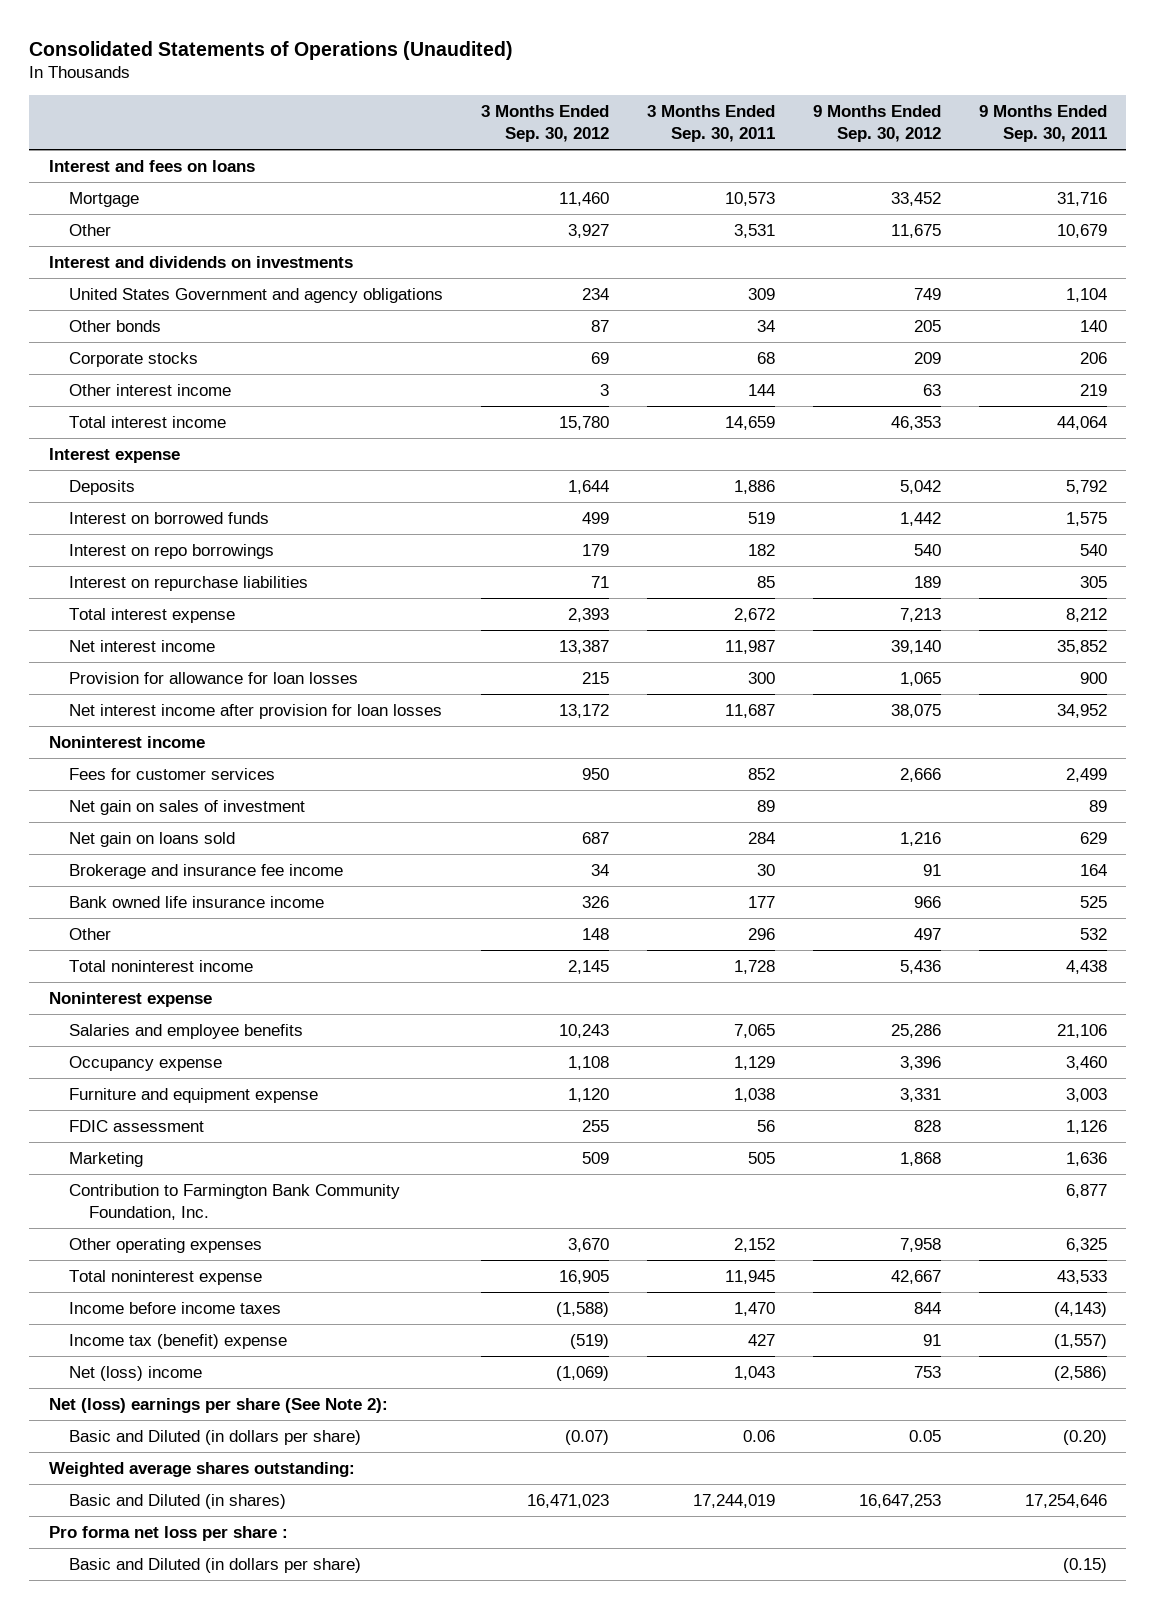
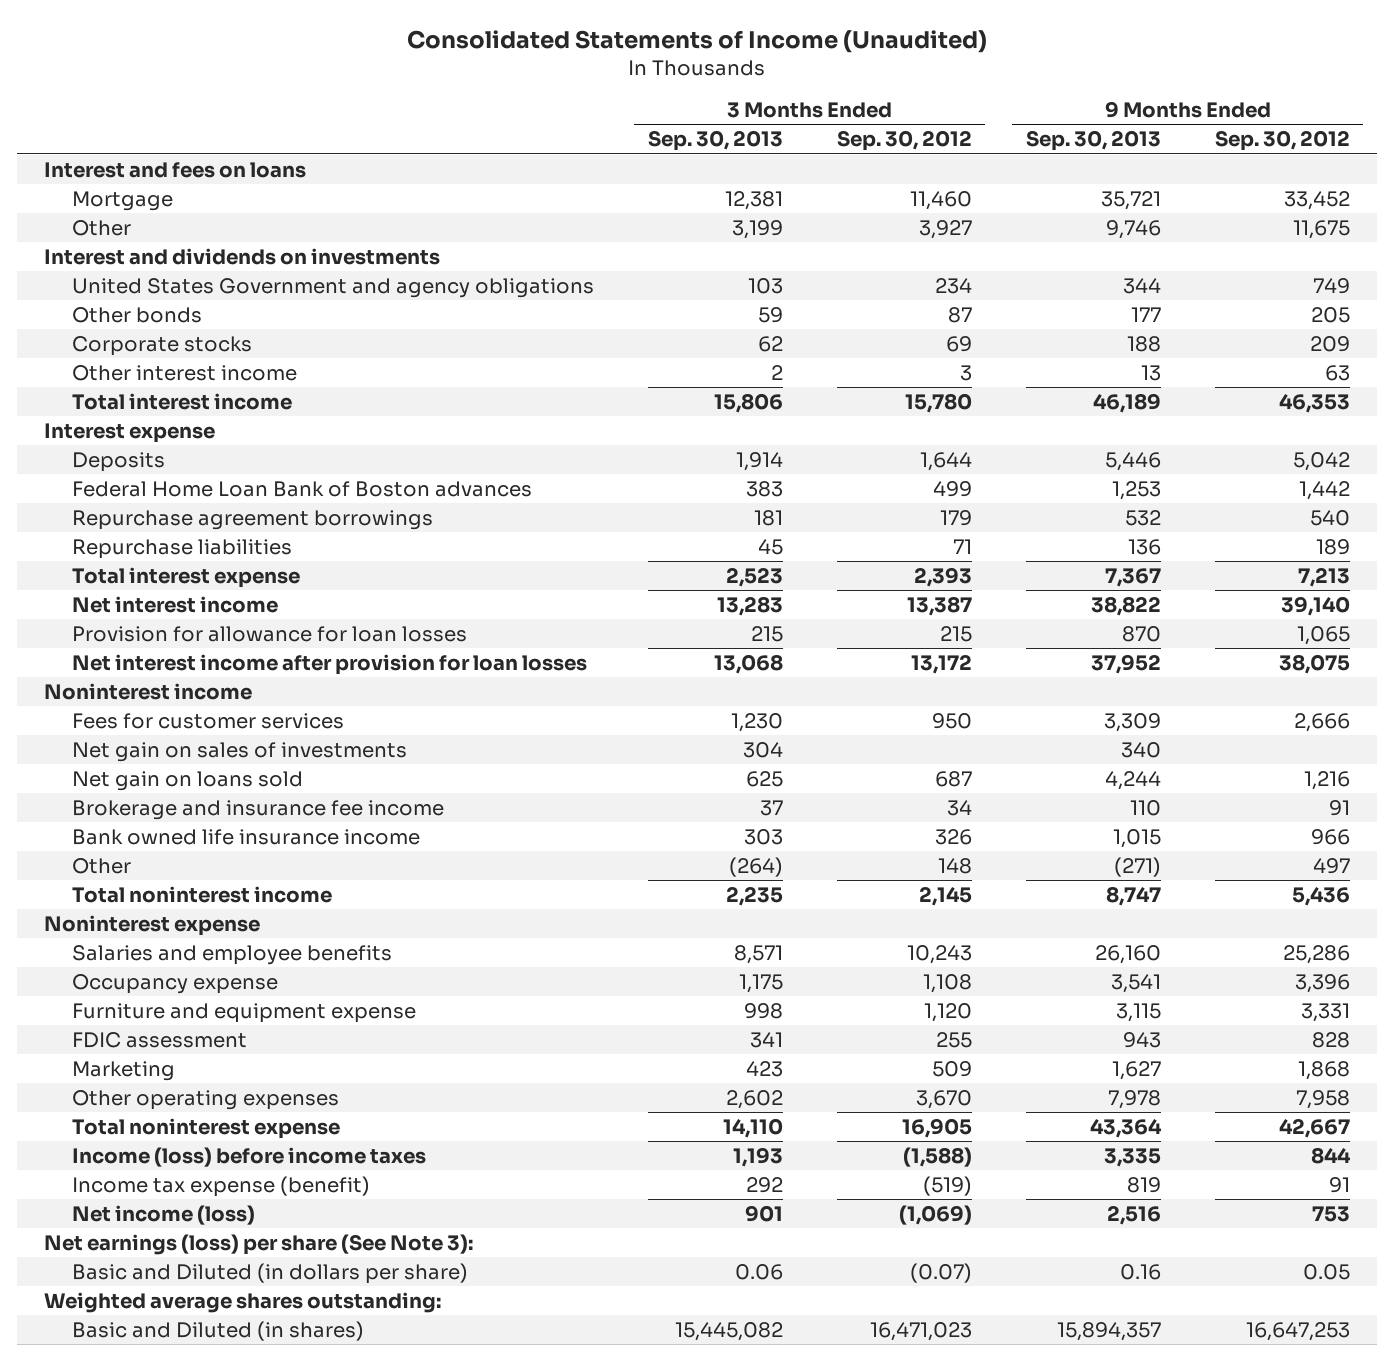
[29,40,514,60] Consolidated Statements of Operations (Unaudited) -> [406,30,987,54] Consolidated Statements of Income (Unaudited)
[646,105,775,142] 3 Months Ended Sep. 30, 2011 -> none
[979,105,1108,142] 9 Months Ended Sep. 30, 2011 -> none
none -> [647,130,783,152] Sep. 30, 2013
none -> [1025,130,1161,152] Sep. 30, 2013
[68,511,269,524] Interest on borrowed funds -> [71,480,532,497] Federal Home Loan Bank of Boston advances
[68,543,274,559] Interest on repo borrowings -> [71,509,433,530] Repurchase agreement borrowings
[68,575,308,591] Interest on repurchase liabilities -> [71,538,292,559] Repurchase liabilities
[68,799,305,815] Net gain on sales of investment -> [71,741,407,762] Net gain on sales of investments
[68,1183,400,1220] Contribution to Farmington Bank Community Foundation, Inc. -> none
[68,1301,281,1314] Income before income taxes -> [71,1146,426,1167] Income (loss) before income taxes
[68,1333,287,1349] Income tax (benefit) expense -> [71,1175,370,1197] Income tax expense (benefit)
[68,1365,202,1381] Net (loss) income -> [71,1204,255,1225] Net income (loss)
[48,1397,388,1413] Net (loss) earnings per share (See Note 2): -> [44,1233,474,1255] Net earnings (loss) per share (See Note 3):
[48,1525,288,1541] Pro forma net loss per share : -> none
[68,1557,361,1573] Basic and Diluted (in dollars per share) -> none

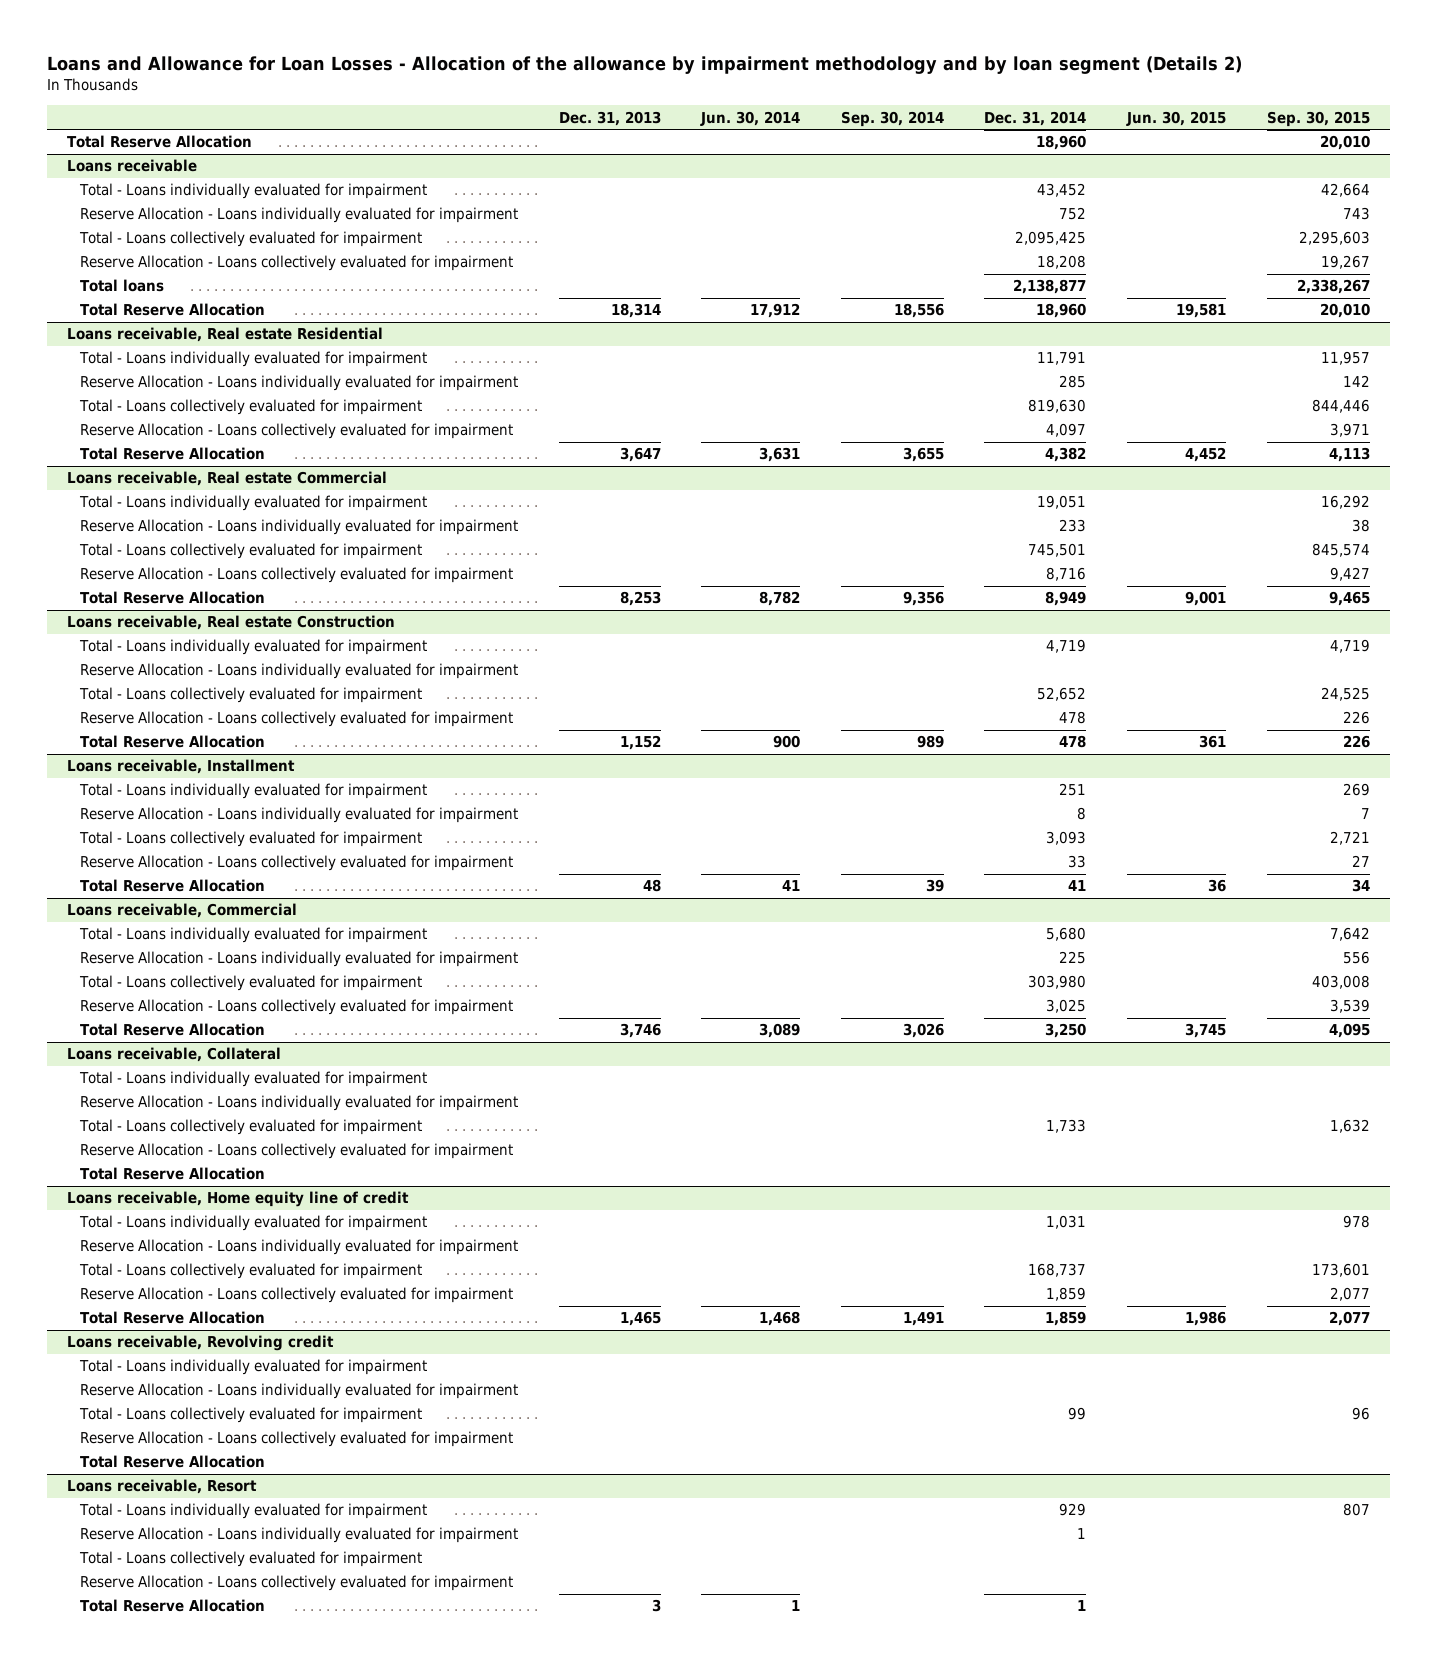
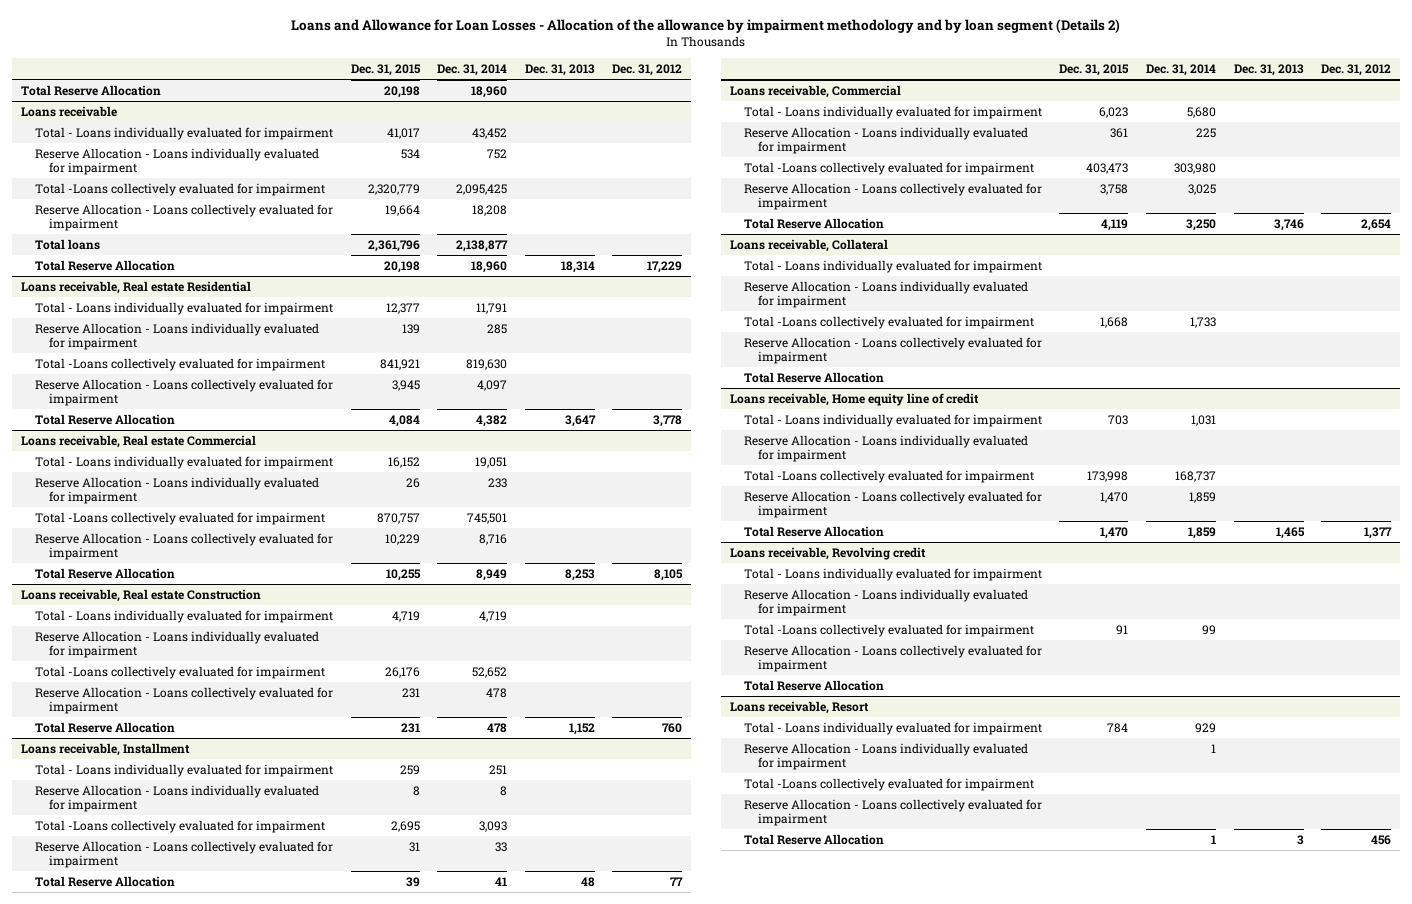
[700,110,801,126] Jun. 30, 2014 -> none
[840,110,944,127] Sep. 30, 2014 -> none
[1126,110,1227,126] Jun. 30, 2015 -> none
[1266,110,1370,127] Sep. 30, 2015 -> none
none -> [350,63,421,76] Dec. 31, 2015
none -> [612,63,683,76] Dec. 31, 2012
[79,231,423,248] Total - Loans collectively evaluated for impairment -> [34,182,325,196] Total -Loans collectively evaluated for impairment
[79,399,423,416] Total - Loans collectively evaluated for impairment -> [34,357,325,371] Total -Loans collectively evaluated for impairment
[79,543,423,560] Total - Loans collectively evaluated for impairment -> [34,511,325,525] Total -Loans collectively evaluated for impairment
[79,687,423,704] Total - Loans collectively evaluated for impairment -> [34,665,325,679] Total -Loans collectively evaluated for impairment
[79,831,423,848] Total - Loans collectively evaluated for impairment -> [34,819,325,833] Total -Loans collectively evaluated for impairment
[79,975,423,992] Total - Loans collectively evaluated for impairment -> [743,161,1034,175] Total -Loans collectively evaluated for impairment
[79,1119,423,1136] Total - Loans collectively evaluated for impairment -> [743,315,1034,329] Total -Loans collectively evaluated for impairment
[79,1263,423,1280] Total - Loans collectively evaluated for impairment -> [743,469,1034,483] Total -Loans collectively evaluated for impairment
[79,1407,423,1424] Total - Loans collectively evaluated for impairment -> [743,623,1034,637] Total -Loans collectively evaluated for impairment
[79,1551,423,1568] Total - Loans collectively evaluated for impairment -> [743,777,1034,791] Total -Loans collectively evaluated for impairment

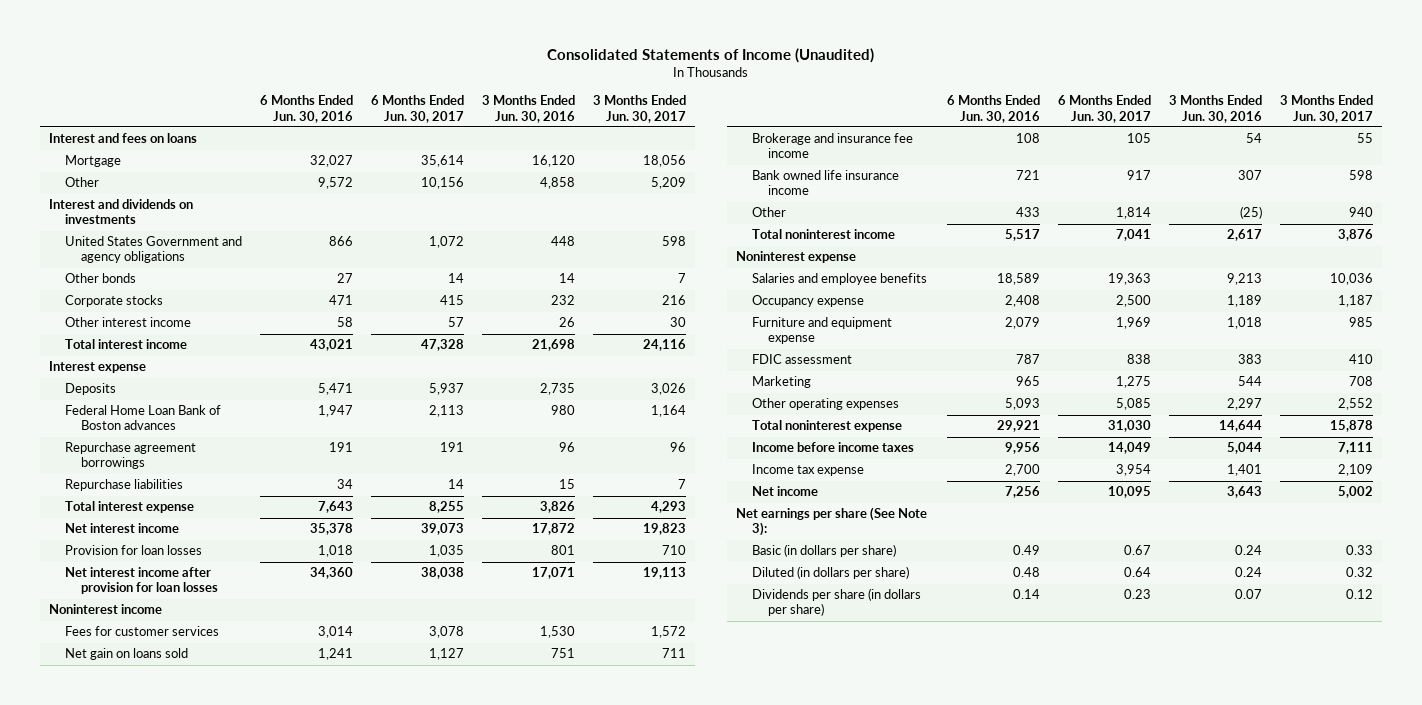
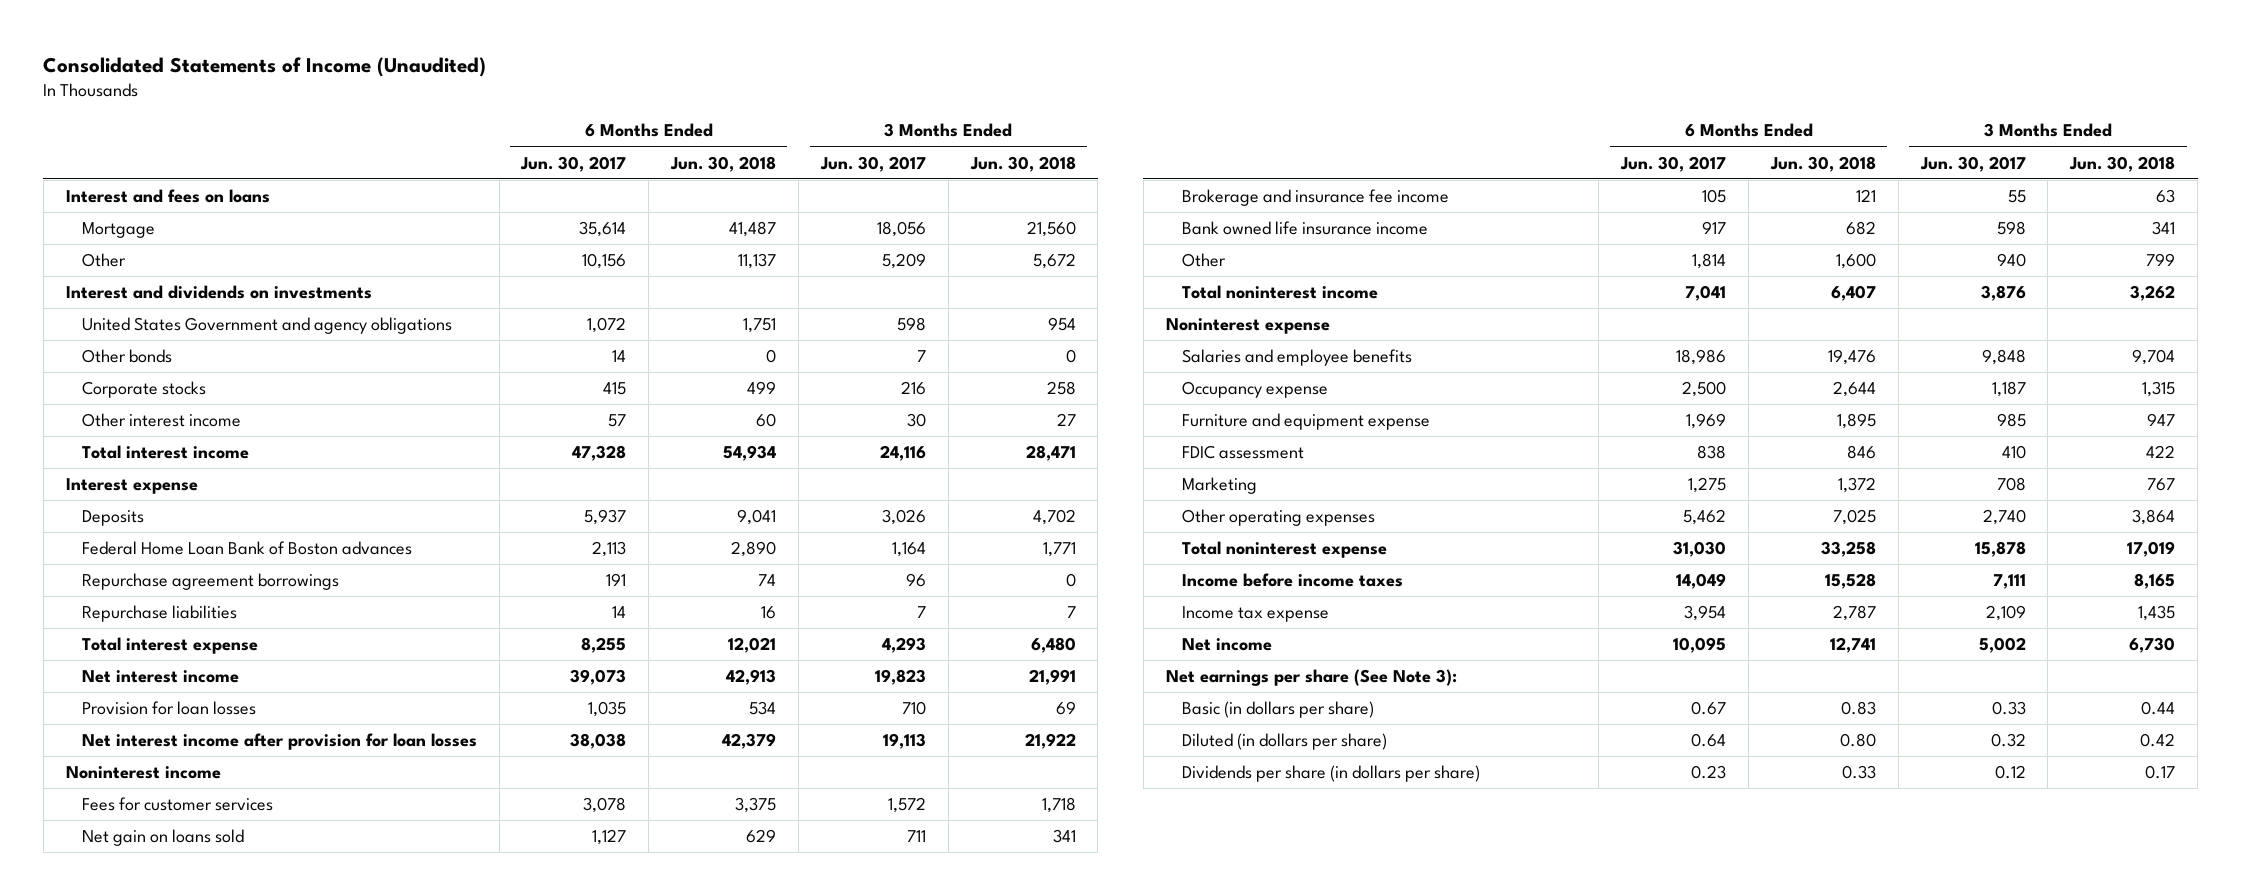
[260,95,354,123] 6 Months Ended Jun. 30, 2016 -> none
[482,95,576,123] 3 Months Ended Jun. 30, 2016 -> none
none -> [670,155,777,172] Jun. 30, 2018
none -> [969,155,1076,172] Jun. 30, 2018
[1108,273,1152,286] 19,363 -> [1676,349,1727,366] 18,986
[1330,273,1374,286] 10,036 -> [1981,349,2026,366] 9,848
[1116,398,1152,411] 5,085 -> [1683,509,1727,526] 5,462
[1338,398,1374,411] 2,552 -> [1982,509,2026,526] 2,740

